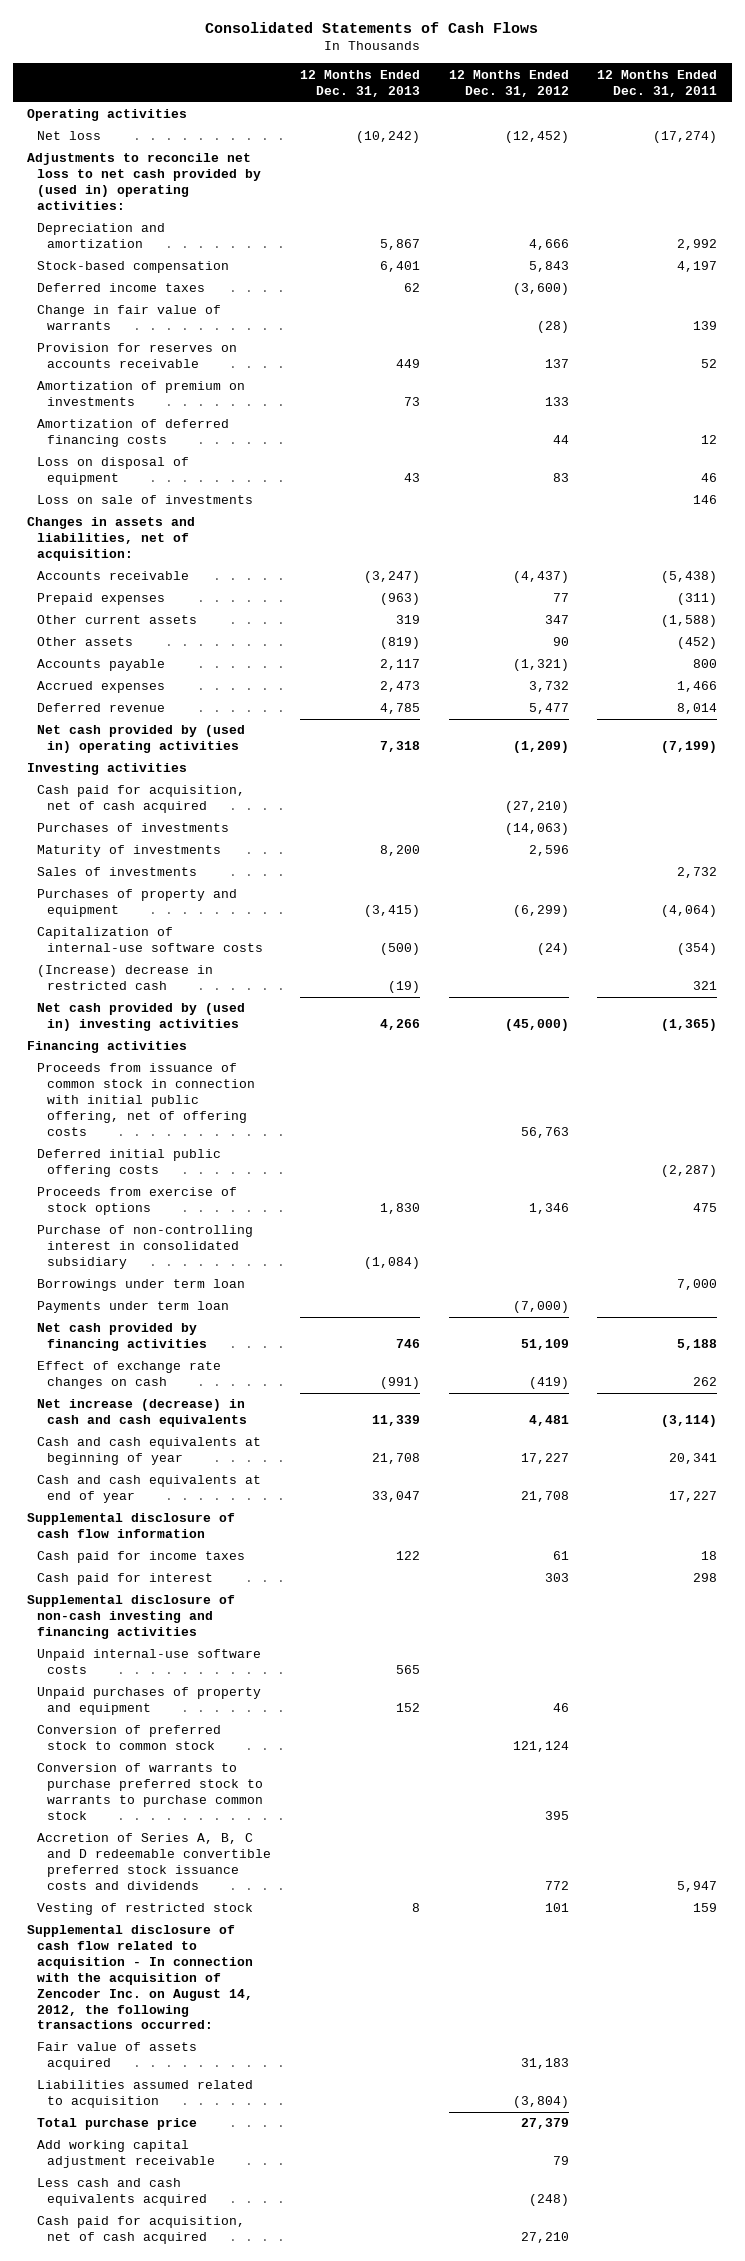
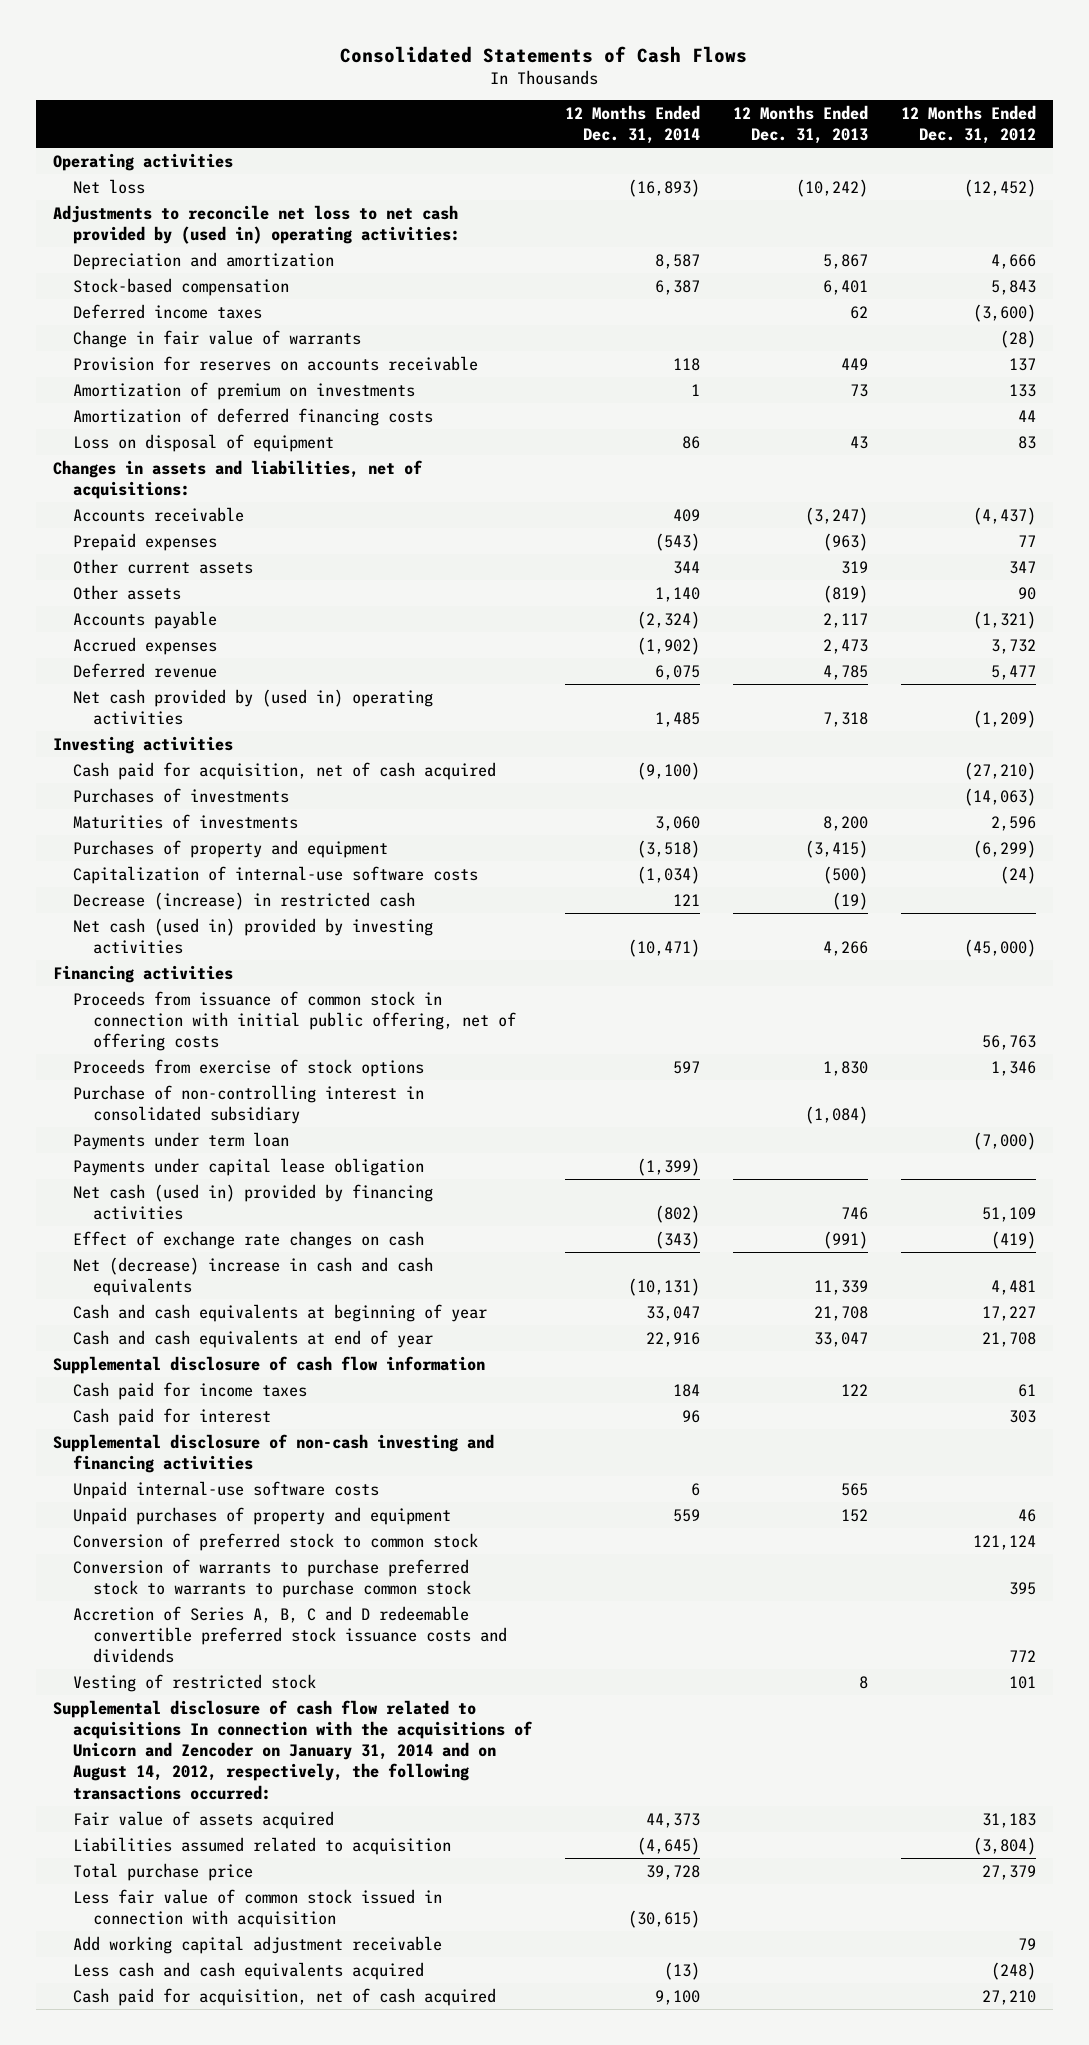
[597,69,718,97] 12 Months Ended Dec. 31, 2011 -> none
none -> [564,104,700,144] 12 Months Ended Dec. 31, 2014
[37,495,254,505] Loss on sale of investments -> none
[27,517,196,562] Changes in assets and liabilities, net of acquisition: -> [52,459,423,499] Changes in assets and liabilities, net of acquisitions:
[37,867,198,877] Sales of investments -> none
[37,845,222,858] Maturity of investments -> [72,813,298,829] Maturities of investments
[37,965,214,991] (Increase) decrease in restricted cash -> [72,891,415,910] Decrease (increase) in restricted cash
[37,1003,246,1032] Net cash provided by (used in) investing activities -> [72,917,433,954] Net cash (used in) provided by investing activities
[37,1149,222,1178] Deferred initial public offering costs -> none
[37,1279,246,1292] Borrowings under term loan -> none
none -> [72,1157,424,1176] Payments under capital lease obligation
[37,1323,207,1352] Net cash provided by financing activities -> [72,1183,433,1220] Net cash (used in) provided by financing activities
[37,1399,247,1428] Net increase (decrease) in cash and cash equivalents -> [72,1256,433,1296] Net (decrease) increase in cash and cash equivalents
[27,1925,254,2030] Supplemental disclosure of cash flow related to acquisition - In connection with the acquisition of Zencoder Inc. on August 14, 2012, the following transactions occurred: -> [52,1699,533,1800] Supplemental disclosure of cash flow related to acquisitions In connection with the acquisitions of Unicorn and Zencoder on January 31, 2014 and on August 14, 2012, respectively, the following transactions occurred:
none -> [72,1888,442,1928] Less fair value of common stock issued in connection with acquisition

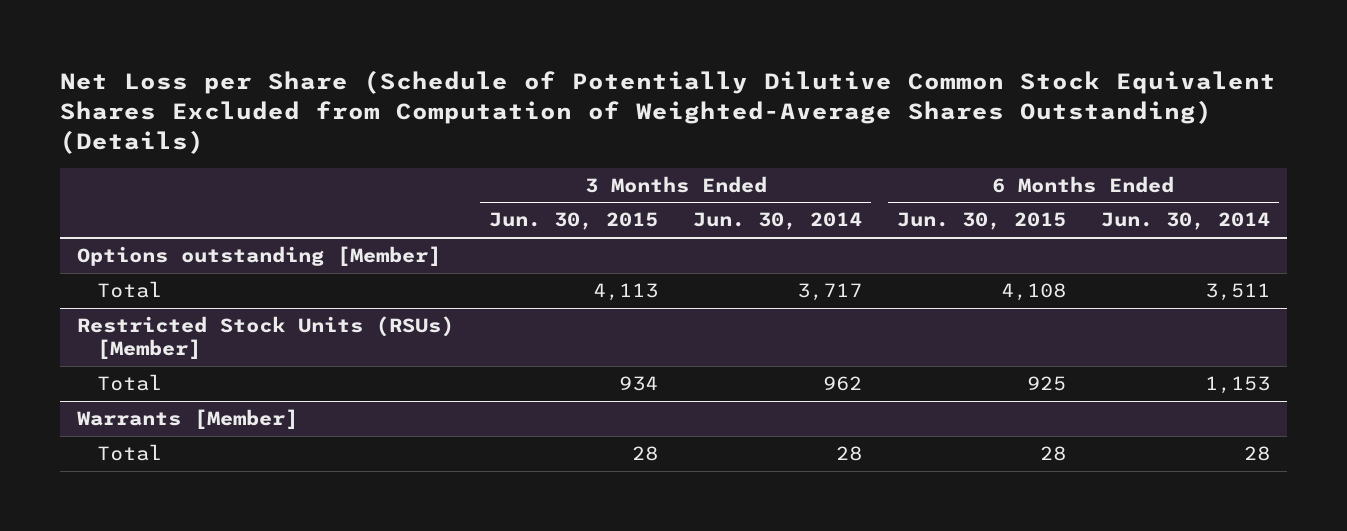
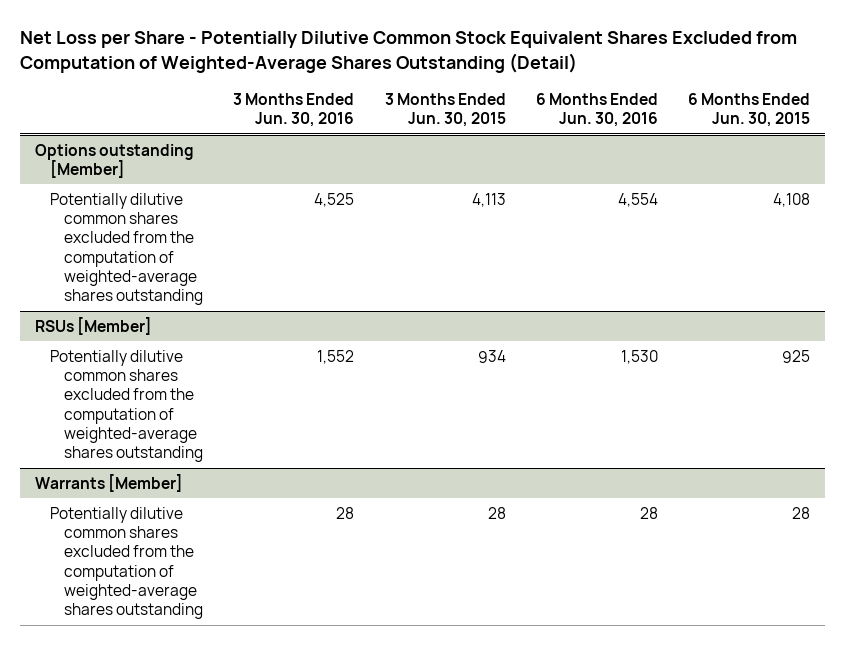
[59,70,1276,154] Net Loss per Share (Schedule of Potentially Dilutive Common Stock Equivalent Shares Excluded from Computation of Weighted-Average Shares Outstanding) (Details) -> [20,31,798,73] Net Loss per Share - Potentially Dilutive Common Stock Equivalent Shares Excluded from Computation of Weighted-Average Shares Outstanding (Detail)
[693,212,863,231] Jun. 30, 2014 -> none
[1100,212,1270,231] Jun. 30, 2014 -> none
none -> [233,93,355,128] 3 Months Ended Jun. 30, 2016
none -> [535,93,658,128] 6 Months Ended Jun. 30, 2016
[97,281,163,299] Total -> [49,192,204,306] Potentially dilutive common shares excluded from the computation of weighted-average shares outstanding
[77,316,455,360] Restricted Stock Units (RSUs) [Member] -> [35,316,153,335] RSUs [Member]
[97,374,163,392] Total -> [49,349,204,463] Potentially dilutive common shares excluded from the computation of weighted-average shares outstanding
[97,444,163,462] Total -> [49,506,204,620] Potentially dilutive common shares excluded from the computation of weighted-average shares outstanding

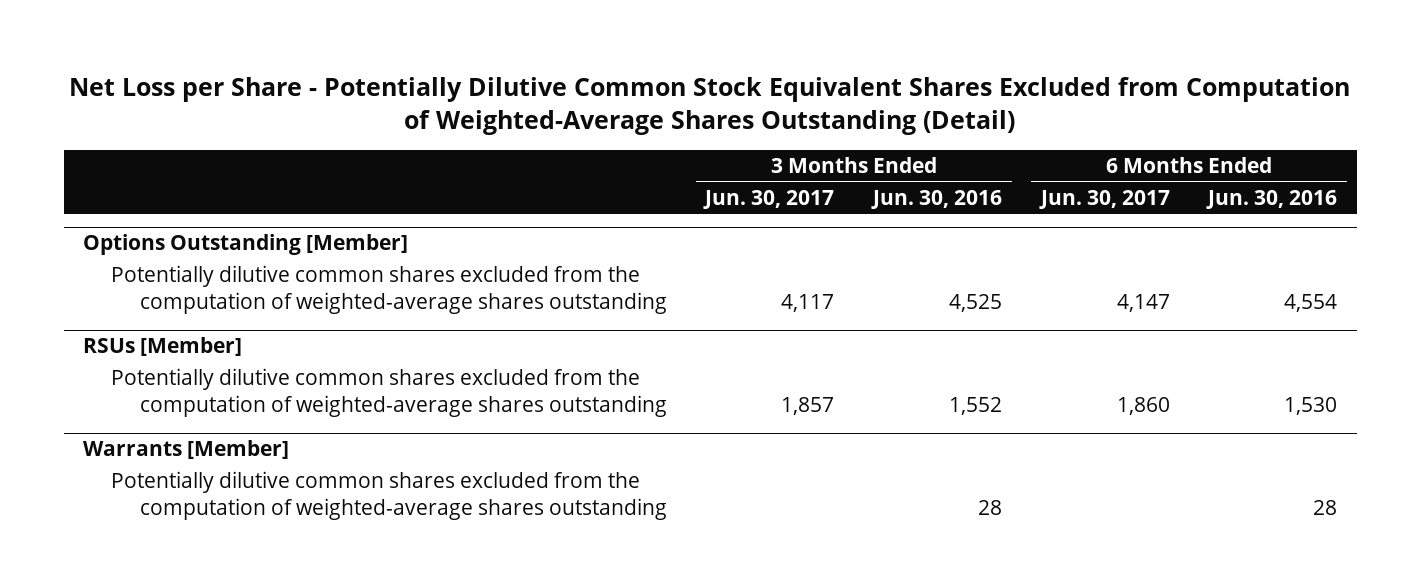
[384,93,506,128] 3 Months Ended Jun. 30, 2015 -> none
[687,93,810,128] 6 Months Ended Jun. 30, 2015 -> none
none -> [703,190,835,210] Jun. 30, 2017
none -> [1038,190,1170,210] Jun. 30, 2017
[35,143,195,179] Options outstanding [Member] -> [82,234,408,256] Options Outstanding [Member]

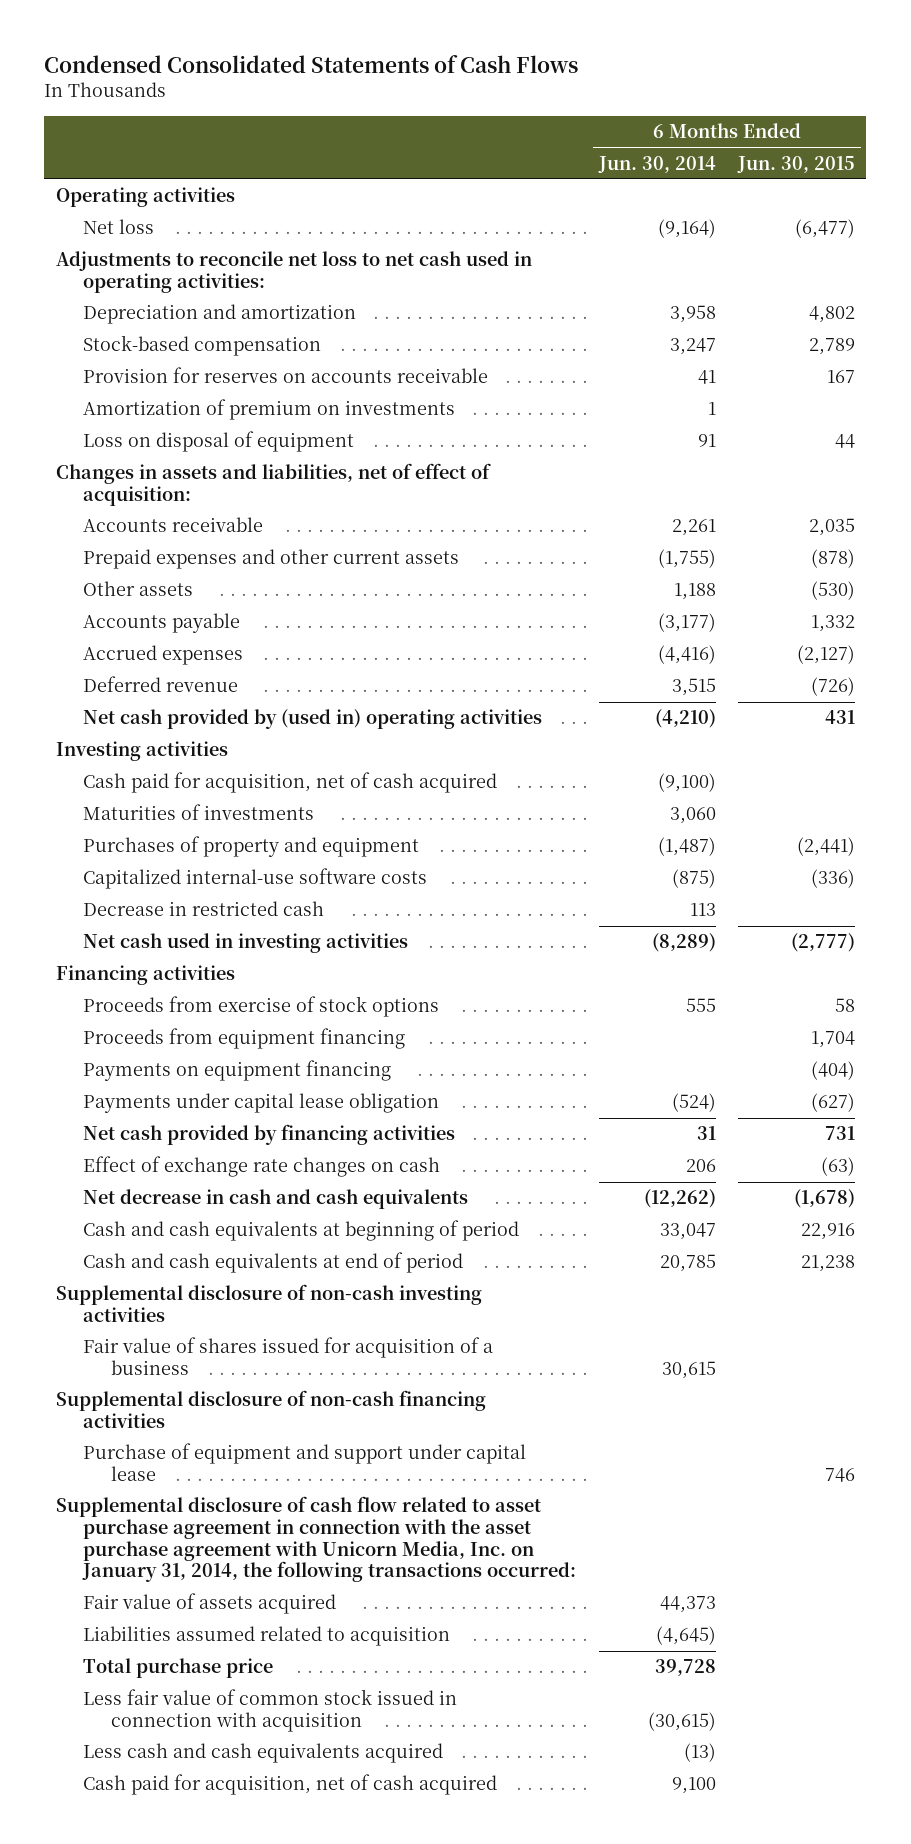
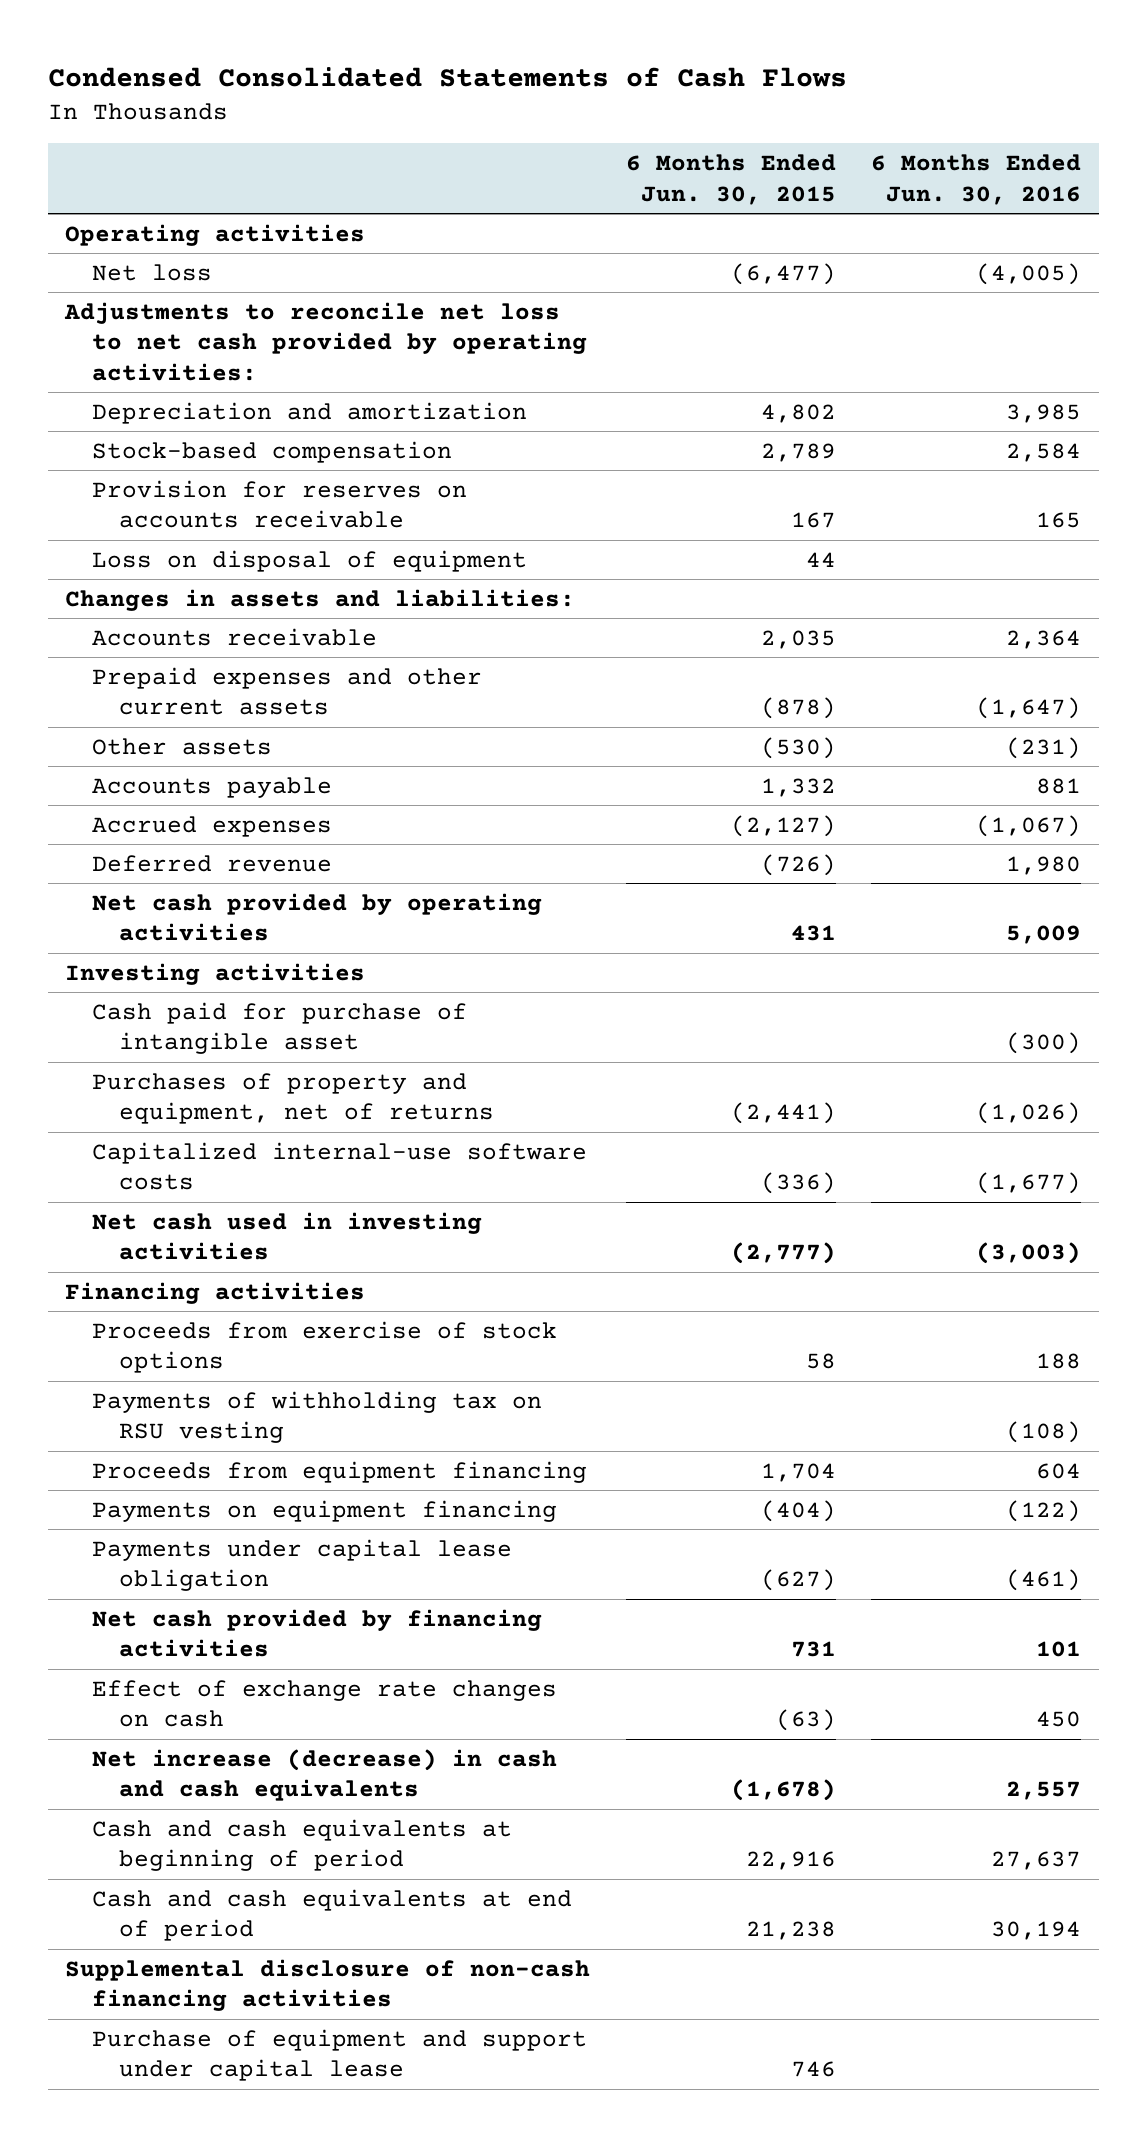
[597,155,716,173] Jun. 30, 2014 -> none
none -> [870,154,1081,205] 6 Months Ended Jun. 30, 2016
[55,251,532,294] Adjustments to reconcile net loss to net cash used in operating activities: -> [64,301,587,381] Adjustments to reconcile net loss to net cash provided by operating activities:
[83,399,456,421] Amortization of premium on investments -> none
[55,463,491,507] Changes in assets and liabilities, net of effect of acquisition: -> [65,588,576,611] Changes in assets and liabilities:
[83,709,543,730] Net cash provided by (used in) operating activities -> [91,892,542,942] Net cash provided by operating activities
[83,772,498,794] Cash paid for acquisition, net of cash acquired -> none
[83,804,315,821] Maturities of investments -> none
none -> [91,1001,467,1055] Cash paid for purchase of intangible asset
[83,836,420,858] Purchases of property and equipment -> [91,1072,494,1125] Purchases of property and equipment, net of returns
[83,901,325,917] Decrease in restricted cash -> none
none -> [91,1390,542,1444] Payments of withholding tax on RSU vesting
[83,1189,469,1210] Net decrease in cash and cash equivalents -> [91,1748,557,1802] Net increase (decrease) in cash and cash equivalents
[55,1284,482,1323] Supplemental disclosure of non-cash investing activities -> none
[83,1337,494,1376] Fair value of shares issued for acquisition of a business -> none
[55,1496,577,1583] Supplemental disclosure of cash flow related to asset purchase agreement in connection with the asset purchase agreement with Unicorn Media, Inc. on January 31, 2014, the following transactions occurred: -> none
[83,1593,337,1615] Fair value of assets acquired -> none
[83,1626,451,1647] Liabilities assumed related to acquisition -> none
[83,1658,274,1679] Total purchase price -> none
[83,1689,458,1733] Less fair value of common stock issued in connection with acquisition -> none
[83,1743,444,1764] Less cash and cash equivalents acquired -> none
[83,1774,498,1796] Cash paid for acquisition, net of cash acquired -> none

